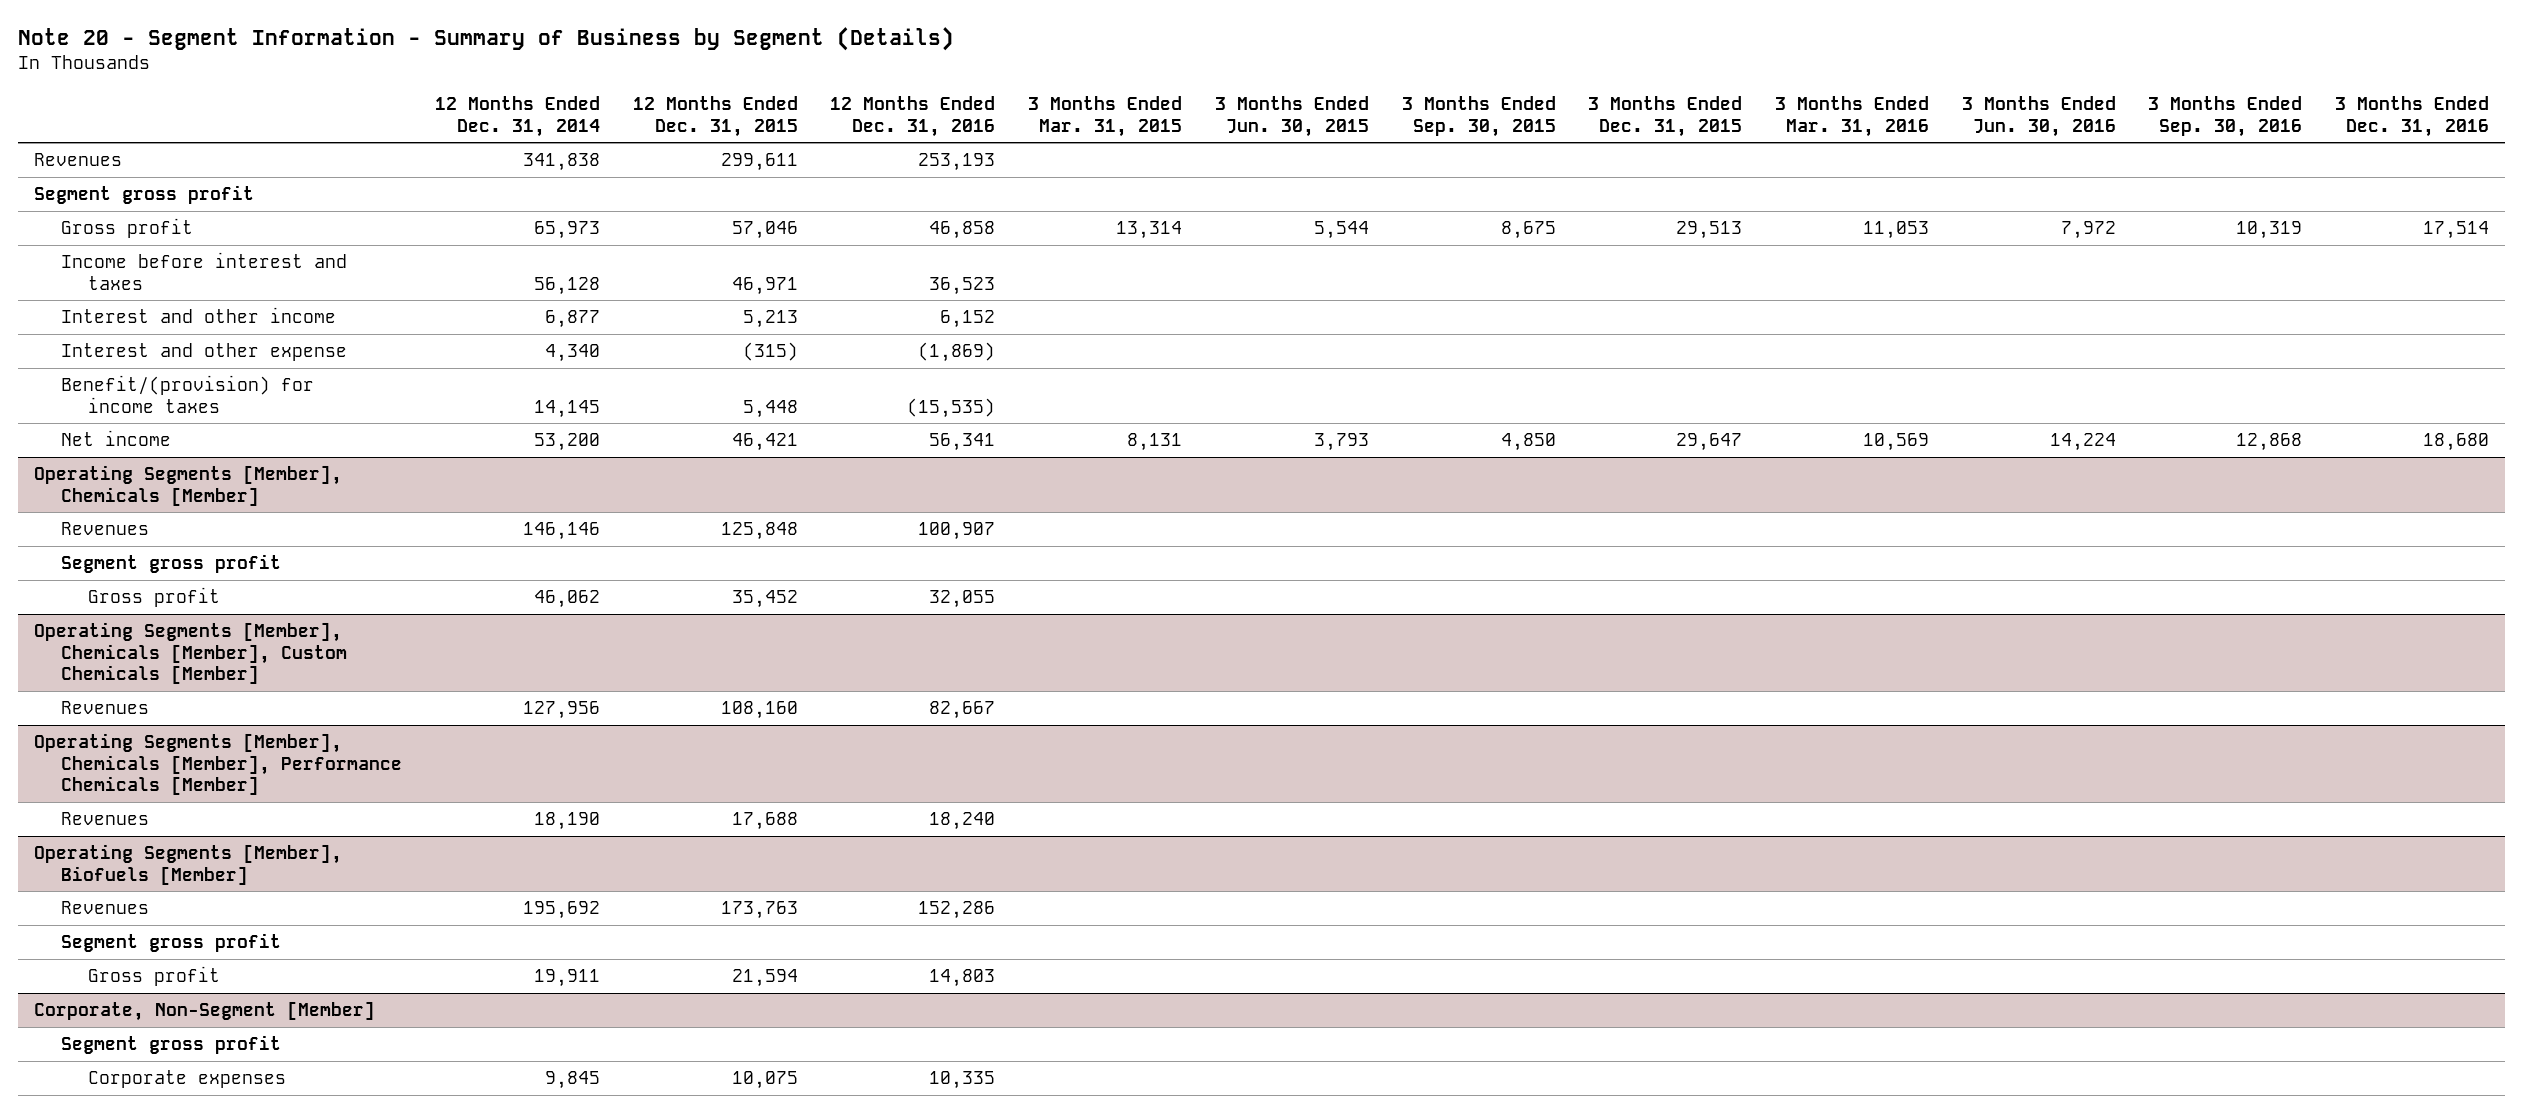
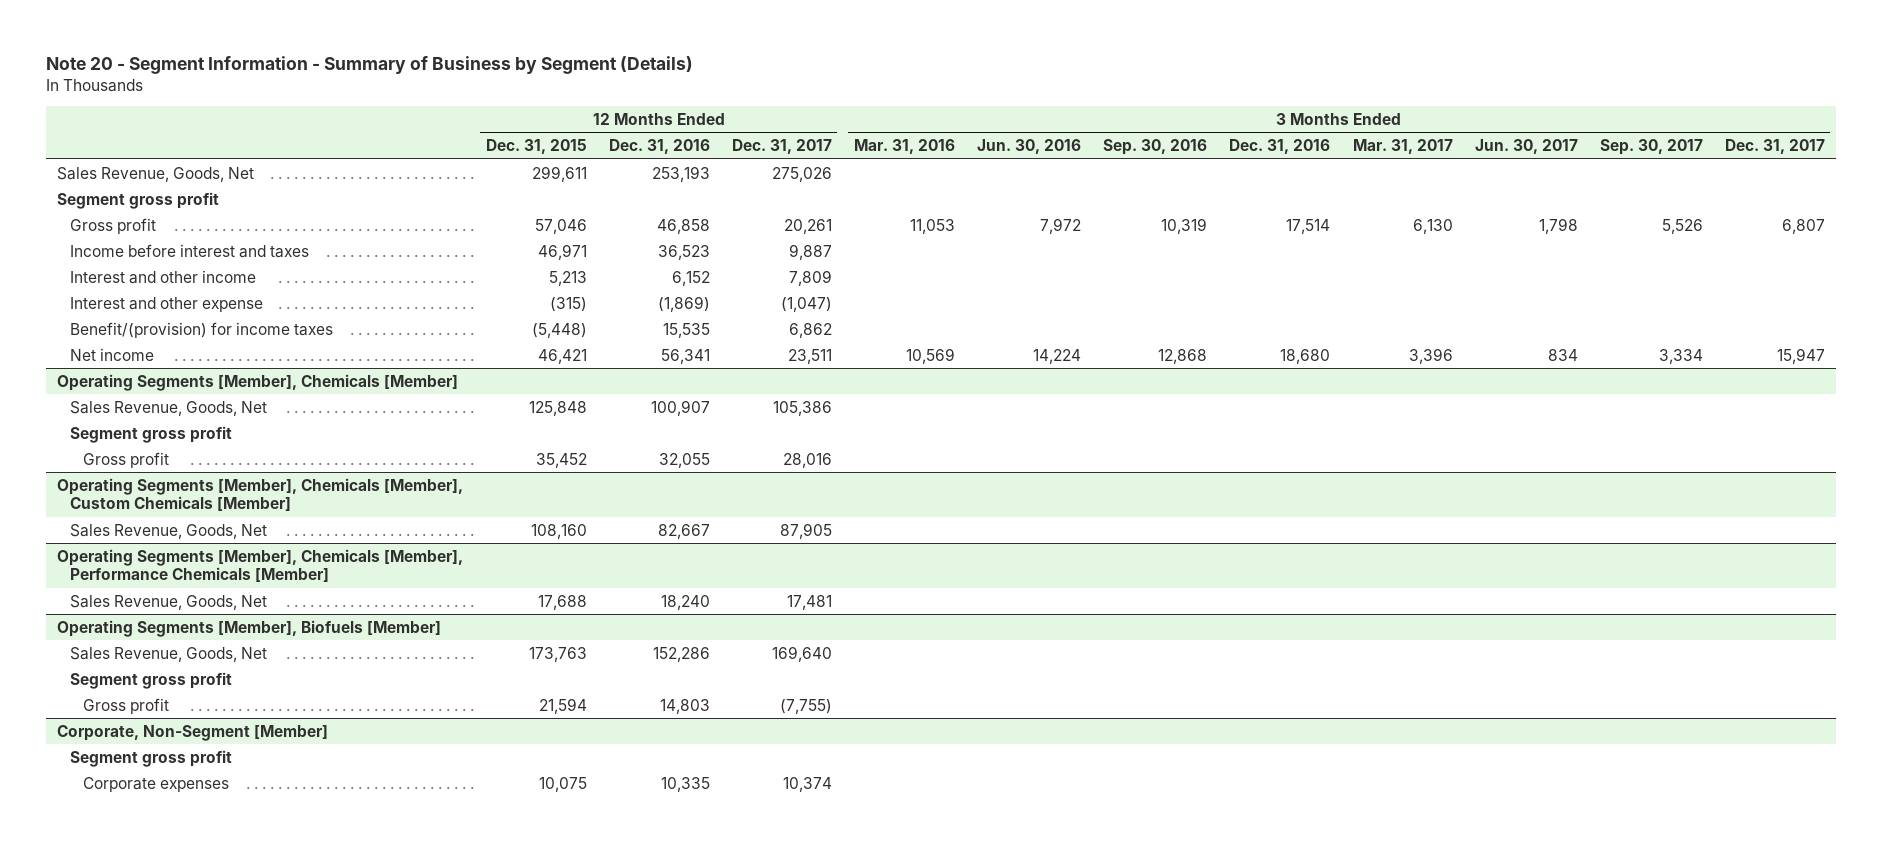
[435,95,601,137] 12 Months Ended Dec. 31, 2014 -> none
[1028,95,1183,137] 3 Months Ended Mar. 31, 2015 -> none
[1214,95,1369,137] 3 Months Ended Jun. 30, 2015 -> none
[1401,95,1556,137] 3 Months Ended Sep. 30, 2015 -> none
[1588,95,1743,137] 3 Months Ended Dec. 31, 2015 -> none
none -> [731,139,832,155] Dec. 31, 2017
none -> [1352,139,1453,155] Mar. 31, 2017
none -> [1474,139,1578,155] Jun. 30, 2017
none -> [1599,139,1703,156] Sep. 30, 2017
none -> [1724,139,1825,155] Dec. 31, 2017
[34,153,123,167] Revenues -> [57,166,255,182] Sales Revenue, Goods, Net
[742,399,798,418] 5,448 -> [531,322,587,338] (5,448)
[907,397,996,418] (15,535) -> [662,322,710,338] 15,535
[61,522,150,536] Revenues -> [70,400,268,416] Sales Revenue, Goods, Net
[61,701,150,715] Revenues -> [70,523,268,539] Sales Revenue, Goods, Net
[61,812,150,826] Revenues -> [70,594,268,610] Sales Revenue, Goods, Net
[61,901,150,915] Revenues -> [70,646,268,662] Sales Revenue, Goods, Net

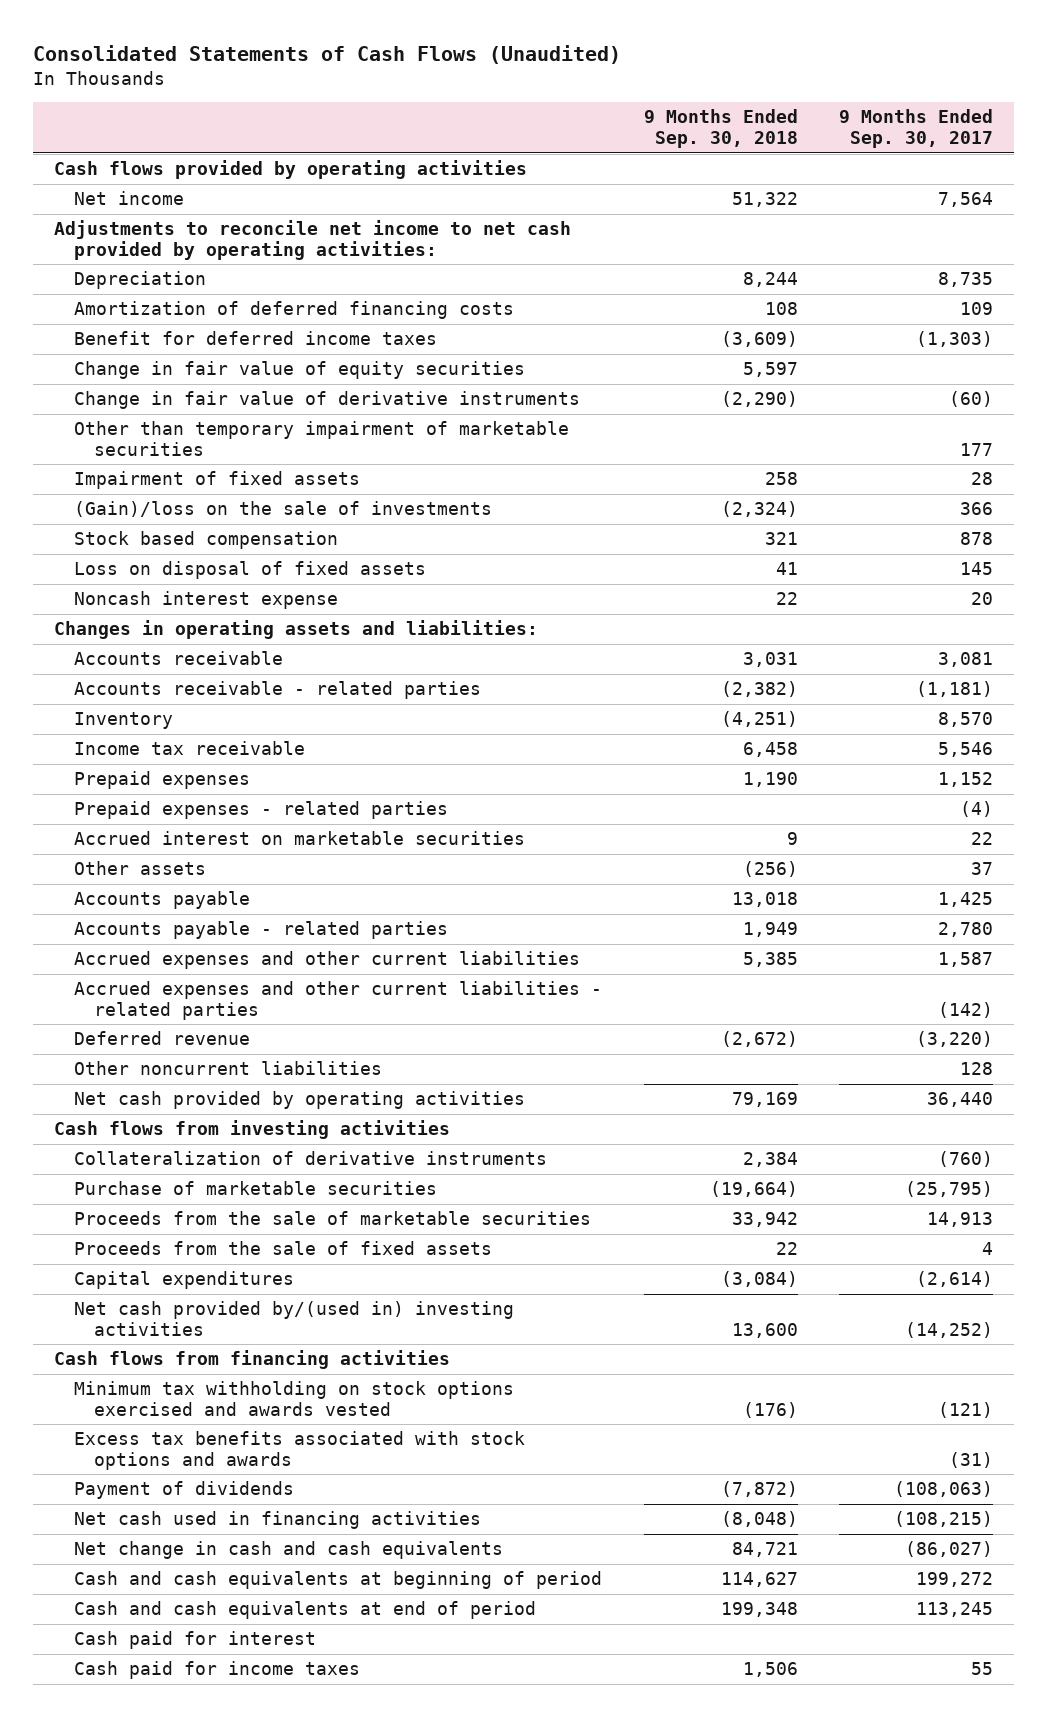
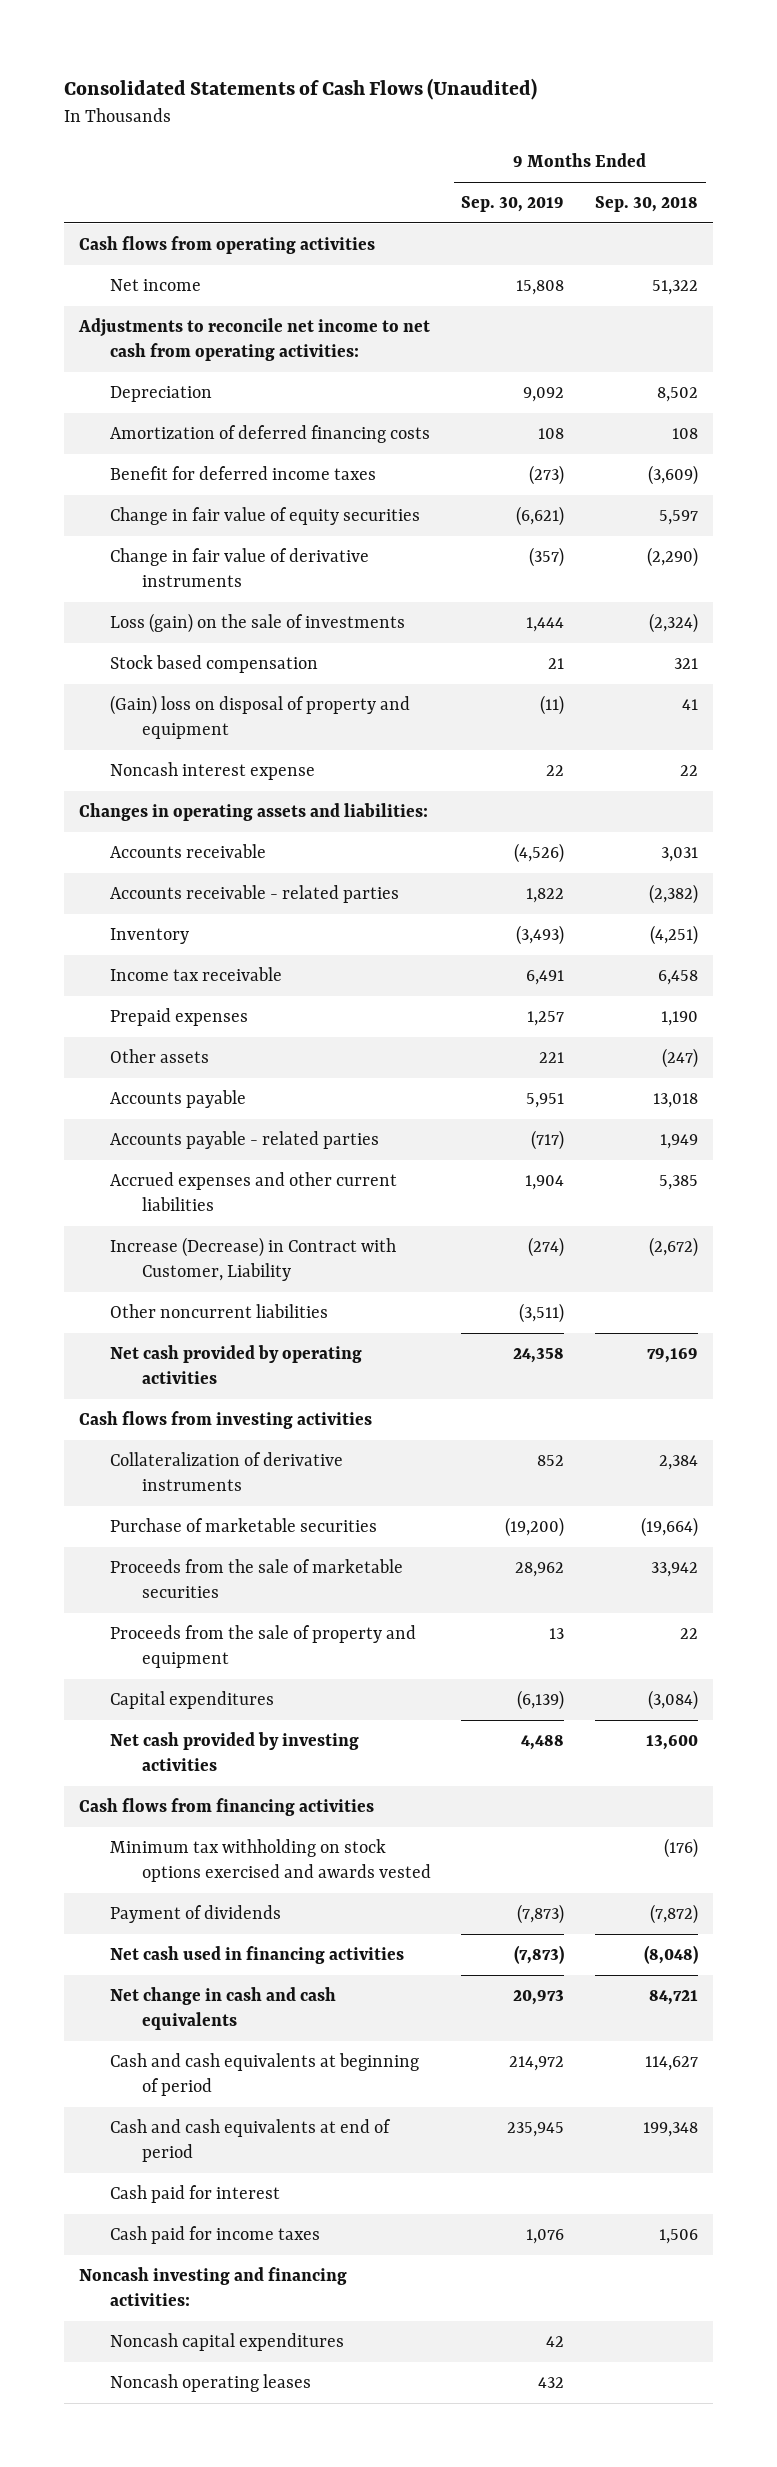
[839,109,994,149] 9 Months Ended Sep. 30, 2017 -> none
none -> [461,196,565,213] Sep. 30, 2019
[54,160,528,180] Cash flows provided by operating activities -> [78,235,375,254] Cash flows from operating activities
[54,220,572,260] Adjustments to reconcile net income to net cash provided by operating activities: -> [77,317,430,362] Adjustments to reconcile net income to net cash from operating activities:
[742,272,798,288] 8,244 -> [657,386,699,402] 8,502
[73,421,569,456] Other than temporary impairment of marketable securities -> none
[73,471,360,490] Impairment of fixed assets -> none
[73,501,492,518] (Gain)/loss on the sale of investments -> [110,612,406,633] Loss (gain) on the sale of investments
[73,561,426,580] Loss on disposal of fixed assets -> [110,694,411,740] (Gain) loss on disposal of property and equipment
[73,801,448,820] Prepaid expenses - related parties -> none
[73,831,525,846] Accrued interest on marketable securities -> none
[742,861,798,878] (256) -> [662,1047,699,1068] (247)
[73,981,602,1020] Accrued expenses and other current liabilities - related parties -> none
[73,1031,250,1046] Deferred revenue -> [110,1236,397,1282] Increase (Decrease) in Contract with Customer, Liability
[73,1241,492,1256] Proceeds from the sale of fixed assets -> [110,1624,417,1669] Proceeds from the sale of property and equipment
[73,1301,514,1336] Net cash provided by/(used in) investing activities -> [110,1731,360,1772] Net cash provided by investing activities
[73,1431,525,1470] Excess tax benefits associated with stock options and awards -> none
none -> [78,2266,347,2307] Noncash investing and financing activities:
none -> [110,2332,345,2351] Noncash capital expenditures
none -> [110,2373,312,2392] Noncash operating leases

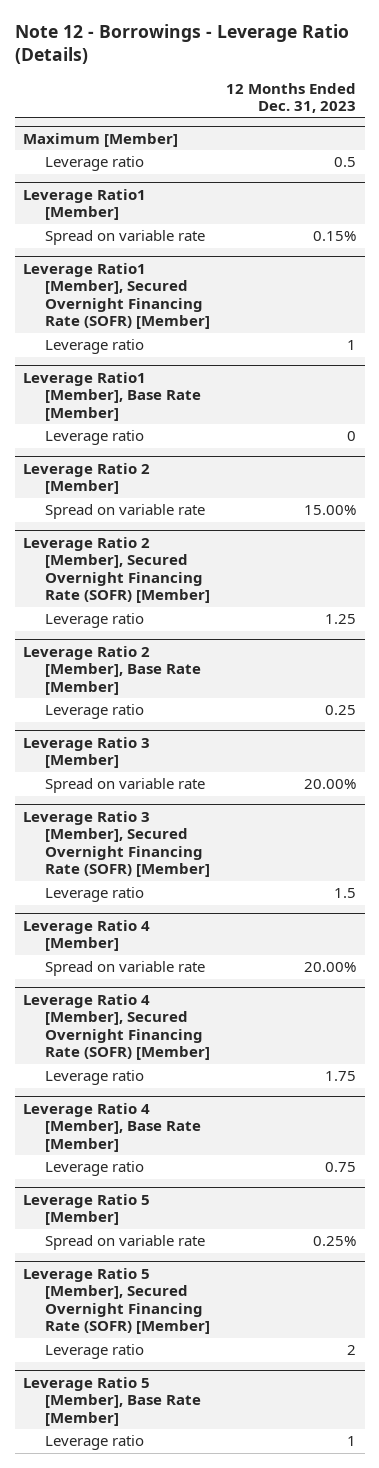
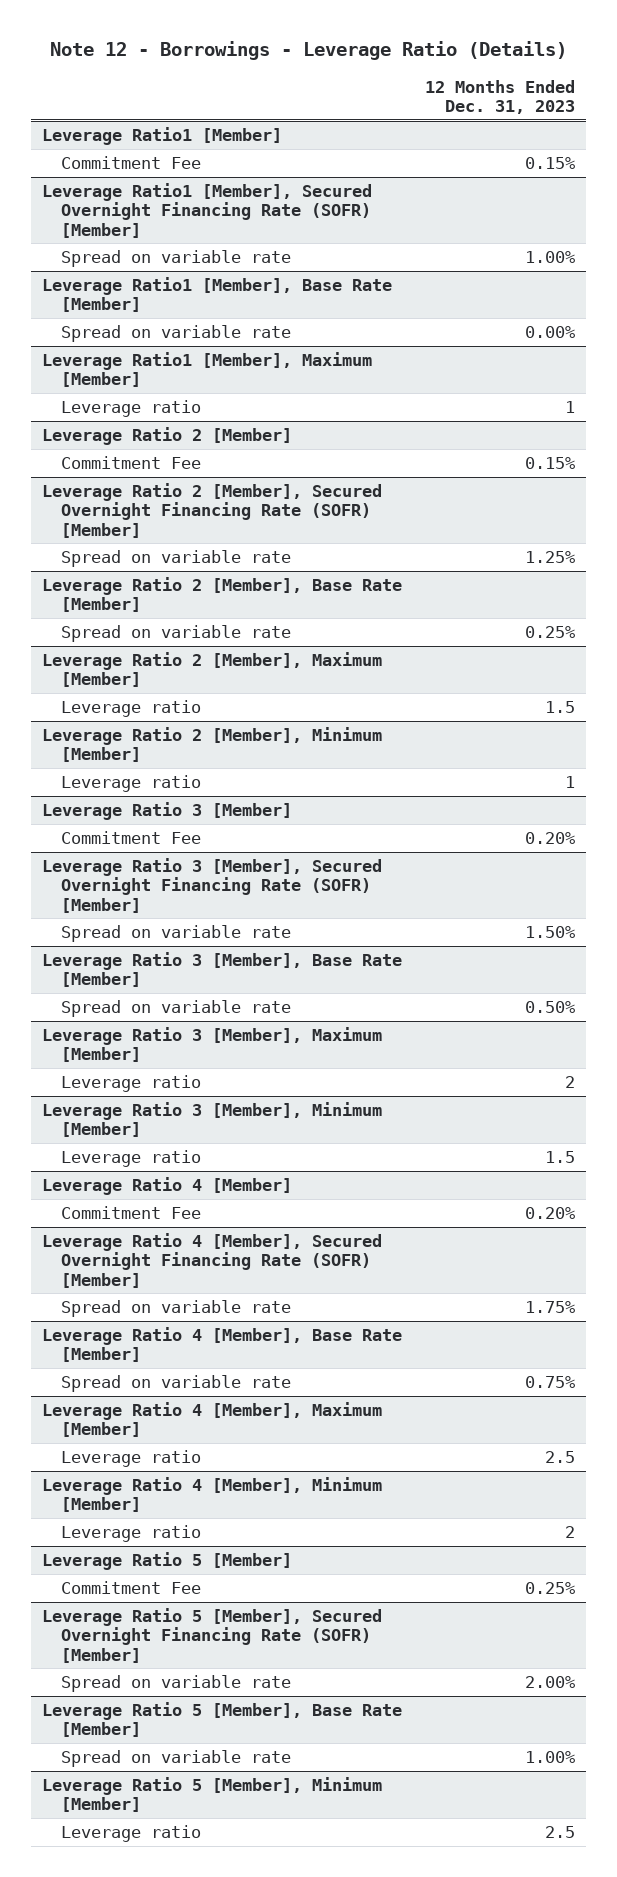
[22,132,178,147] Maximum [Member] -> none
[44,156,144,172] Leverage ratio -> none
[44,230,205,246] Spread on variable rate -> none
none -> [61,155,202,169] Commitment Fee
[44,339,144,355] Leverage ratio -> none
none -> [61,249,292,267] Spread on variable rate
none -> [61,324,292,342] Spread on variable rate
none -> [42,351,373,388] Leverage Ratio1 [Member], Maximum [Member]
[347,431,357,442] 0 -> [565,400,576,413] 1
[44,504,205,520] Spread on variable rate -> none
none -> [61,455,202,469] Commitment Fee
[44,613,144,629] Leverage ratio -> none
none -> [61,549,292,567] Spread on variable rate
none -> [61,624,292,642] Spread on variable rate
none -> [42,651,383,688] Leverage Ratio 2 [Member], Maximum [Member]
[325,705,357,716] 0.25 -> [545,700,576,713] 1.5
none -> [42,726,383,763] Leverage Ratio 2 [Member], Minimum [Member]
none -> [61,774,202,792] Leverage ratio
[44,778,205,794] Spread on variable rate -> none
none -> [61,830,202,844] Commitment Fee
none -> [61,924,292,942] Spread on variable rate
none -> [42,951,403,988] Leverage Ratio 3 [Member], Base Rate [Member]
none -> [61,999,292,1017] Spread on variable rate
none -> [42,1026,383,1063] Leverage Ratio 3 [Member], Maximum [Member]
none -> [61,1074,202,1092] Leverage ratio
none -> [42,1101,383,1138] Leverage Ratio 3 [Member], Minimum [Member]
[44,961,205,977] Spread on variable rate -> none
none -> [61,1205,202,1219] Commitment Fee
[44,1070,144,1086] Leverage ratio -> none
none -> [61,1299,292,1317] Spread on variable rate
none -> [61,1374,292,1392] Spread on variable rate
none -> [42,1401,383,1438] Leverage Ratio 4 [Member], Maximum [Member]
[325,1162,357,1173] 0.75 -> [545,1450,576,1463] 2.5
none -> [42,1476,383,1513] Leverage Ratio 4 [Member], Minimum [Member]
none -> [61,1524,202,1542] Leverage ratio
[44,1235,205,1251] Spread on variable rate -> none
none -> [61,1580,202,1594] Commitment Fee
[44,1344,144,1360] Leverage ratio -> none
none -> [61,1674,292,1692] Spread on variable rate
none -> [61,1749,292,1767] Spread on variable rate
none -> [42,1776,383,1813] Leverage Ratio 5 [Member], Minimum [Member]
[347,1436,357,1447] 1 -> [545,1825,576,1838] 2.5

